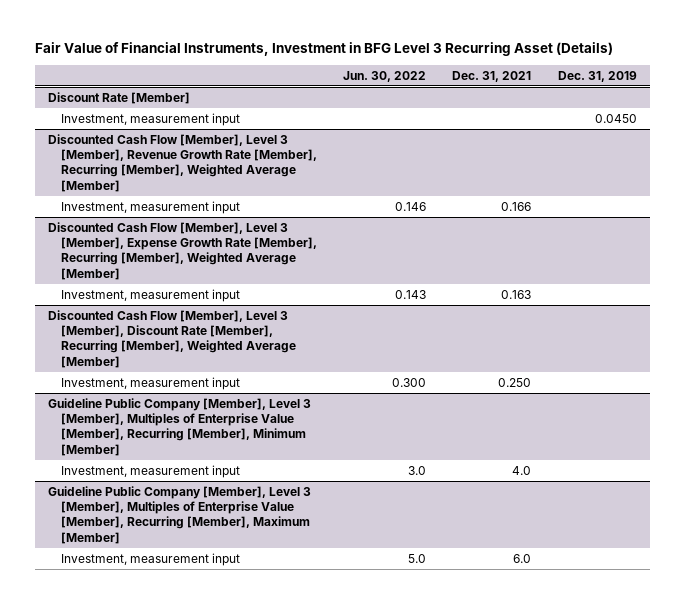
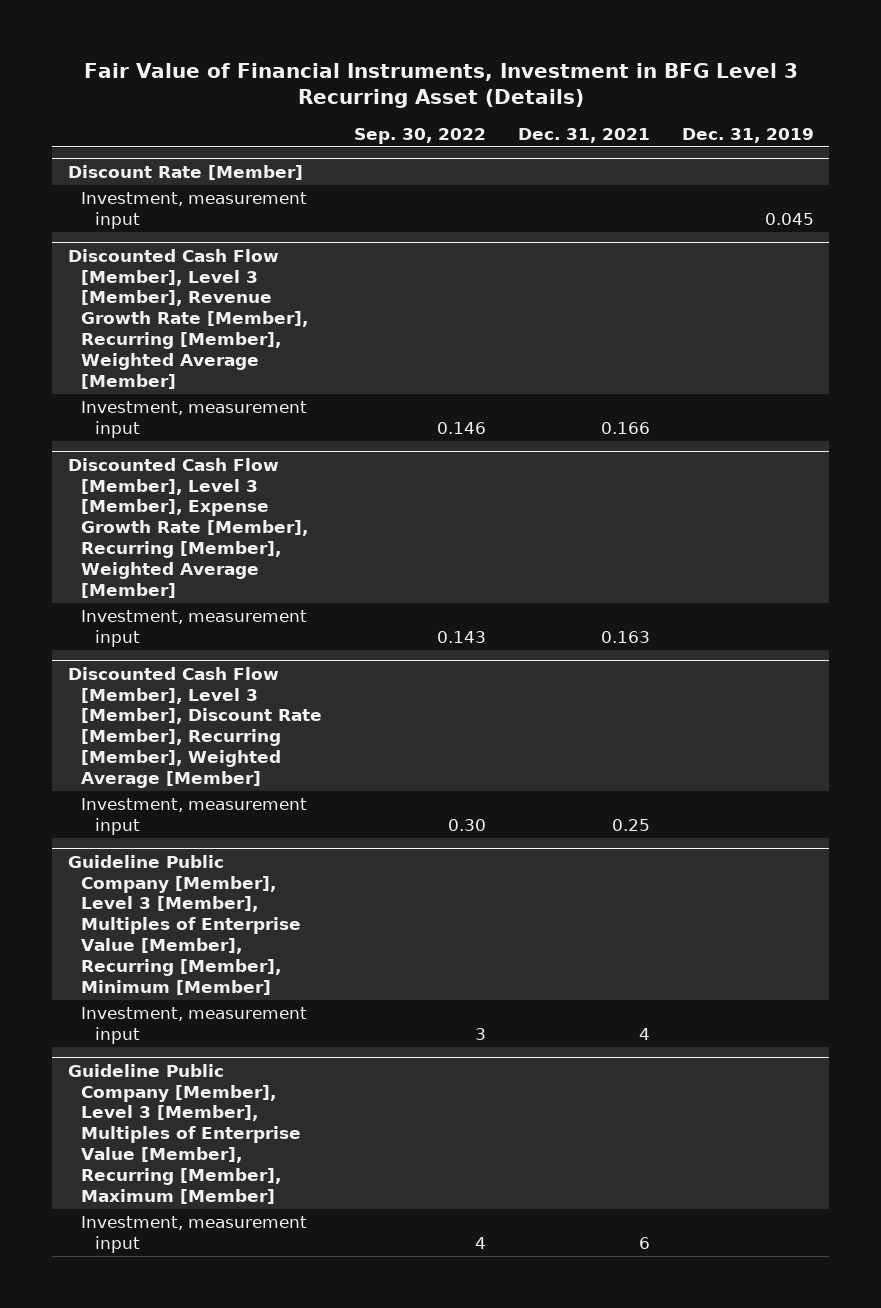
[343,70,427,82] Jun. 30, 2022 -> none
none -> [354,127,487,144] Sep. 30, 2022
[594,113,637,123] 0.0450 -> [764,213,814,226] 0.045
[498,377,532,387] 0.250 -> [611,819,650,832] 0.25
[512,465,532,475] 4.0 -> [638,1028,650,1041] 4
[513,553,532,563] 6.0 -> [638,1237,650,1250] 6

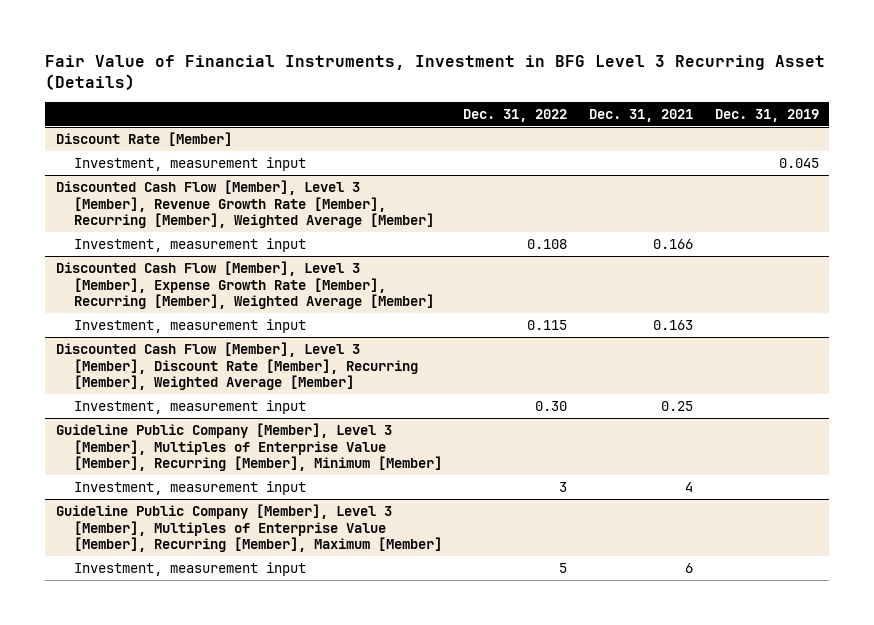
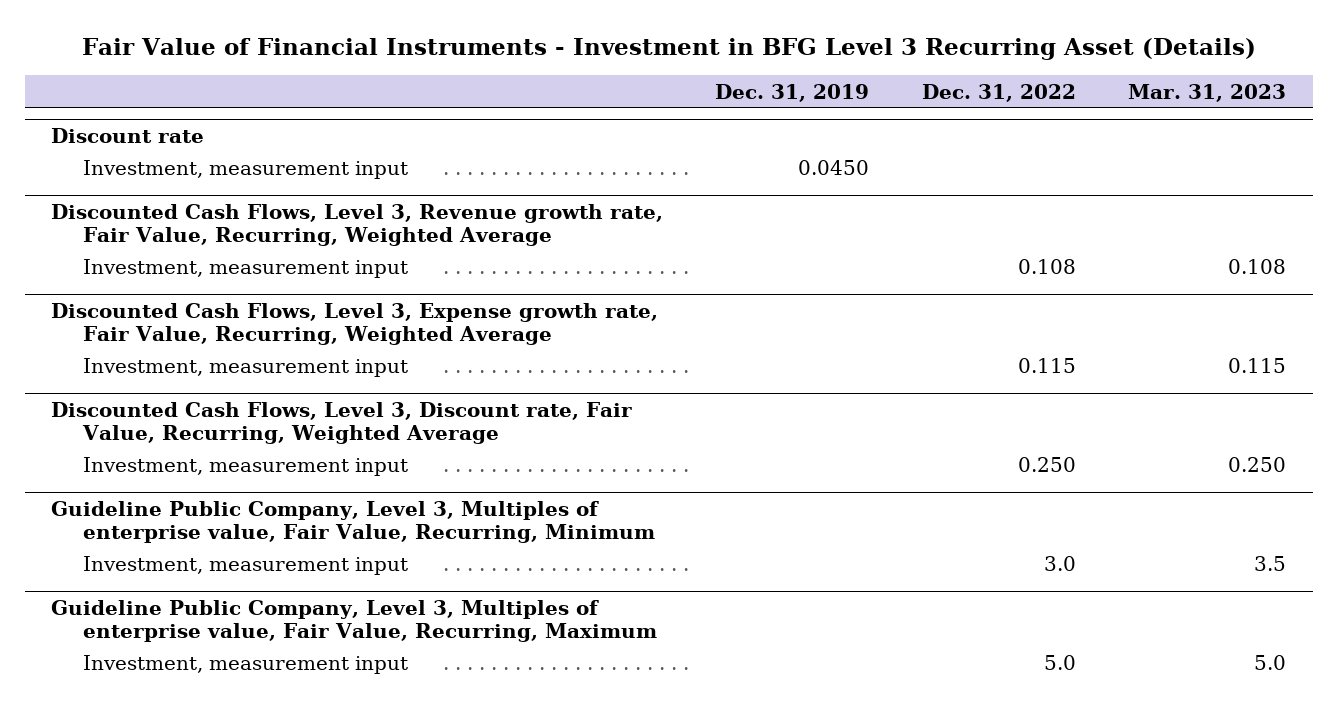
[44,54,825,91] Fair Value of Financial Instruments, Investment in BFG Level 3 Recurring Asset (Details) -> [81,38,1256,61] Fair Value of Financial Instruments - Investment in BFG Level 3 Recurring Asset (Details)
[588,109,693,123] Dec. 31, 2021 -> none
none -> [1128,83,1287,102] Mar. 31, 2023
[55,131,232,146] Discount Rate [Member] -> [50,127,204,143] Discount rate
[778,157,819,168] 0.045 -> [798,160,870,176] 0.0450
[55,179,434,229] Discounted Cash Flow [Member], Level 3 [Member], Revenue Growth Rate [Member], Recurring [Member], Weighted Average [Member] -> [50,203,663,246] Discounted Cash Flows, Level 3, Revenue growth rate, Fair Value, Recurring, Weighted Average
[55,260,434,310] Discounted Cash Flow [Member], Level 3 [Member], Expense Growth Rate [Member], Recurring [Member], Weighted Average [Member] -> [50,302,658,345] Discounted Cash Flows, Level 3, Expense growth rate, Fair Value, Recurring, Weighted Average
[55,341,418,391] Discounted Cash Flow [Member], Level 3 [Member], Discount Rate [Member], Recurring [Member], Weighted Average [Member] -> [50,401,632,444] Discounted Cash Flows, Level 3, Discount rate, Fair Value, Recurring, Weighted Average
[535,400,568,411] 0.30 -> [1017,457,1076,473] 0.250
[55,422,442,472] Guideline Public Company [Member], Level 3 [Member], Multiples of Enterprise Value [Member], Recurring [Member], Minimum [Member] -> [50,500,655,543] Guideline Public Company, Level 3, Multiples of enterprise value, Fair Value, Recurring, Minimum
[559,481,568,492] 3 -> [1043,556,1076,572] 3.0
[55,503,442,553] Guideline Public Company [Member], Level 3 [Member], Multiples of Enterprise Value [Member], Recurring [Member], Maximum [Member] -> [50,599,657,642] Guideline Public Company, Level 3, Multiples of enterprise value, Fair Value, Recurring, Maximum
[559,562,568,573] 5 -> [1043,655,1076,671] 5.0

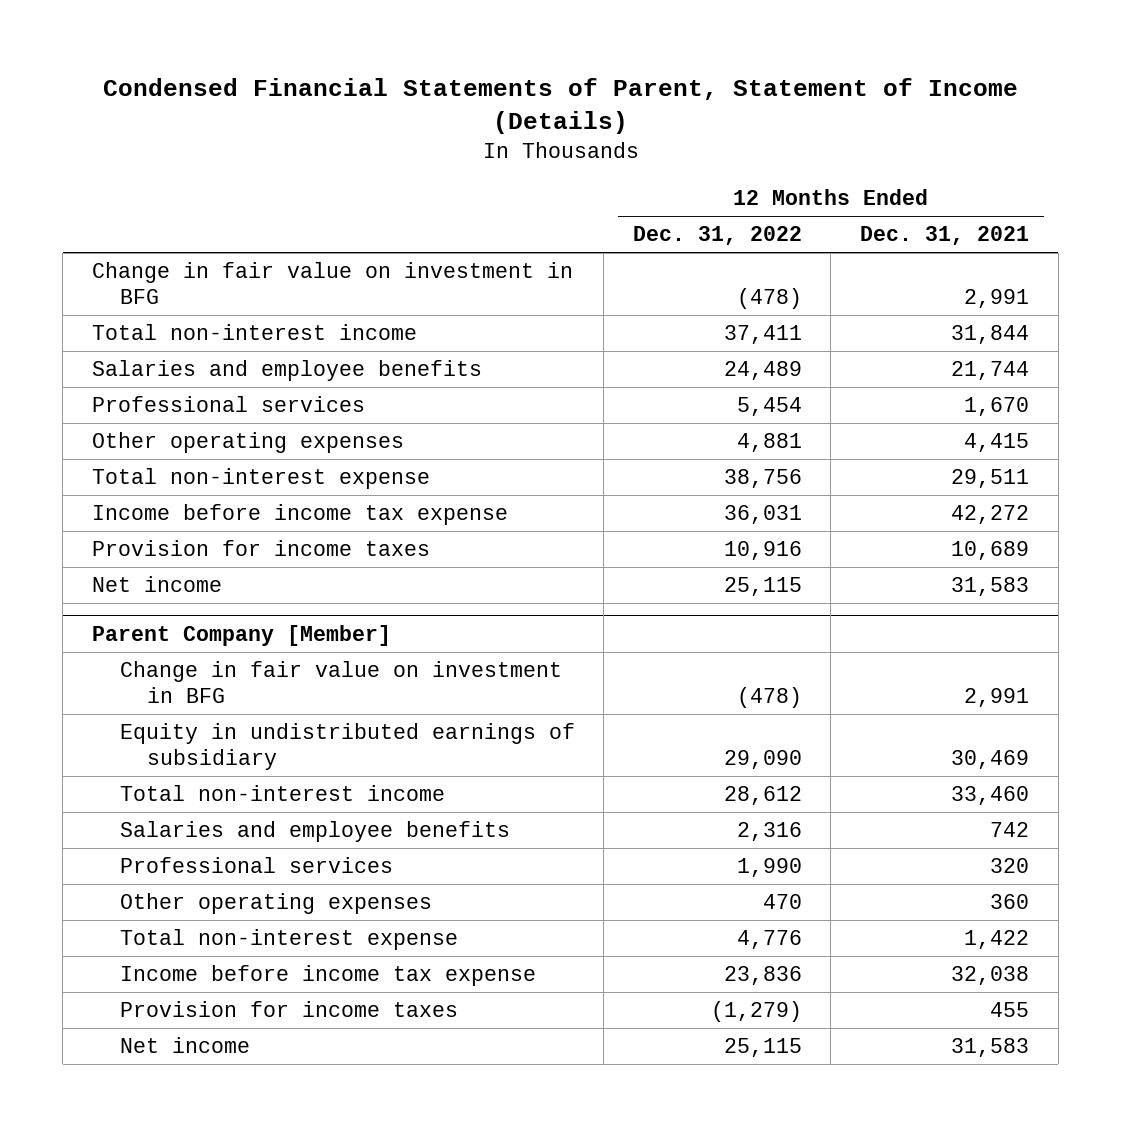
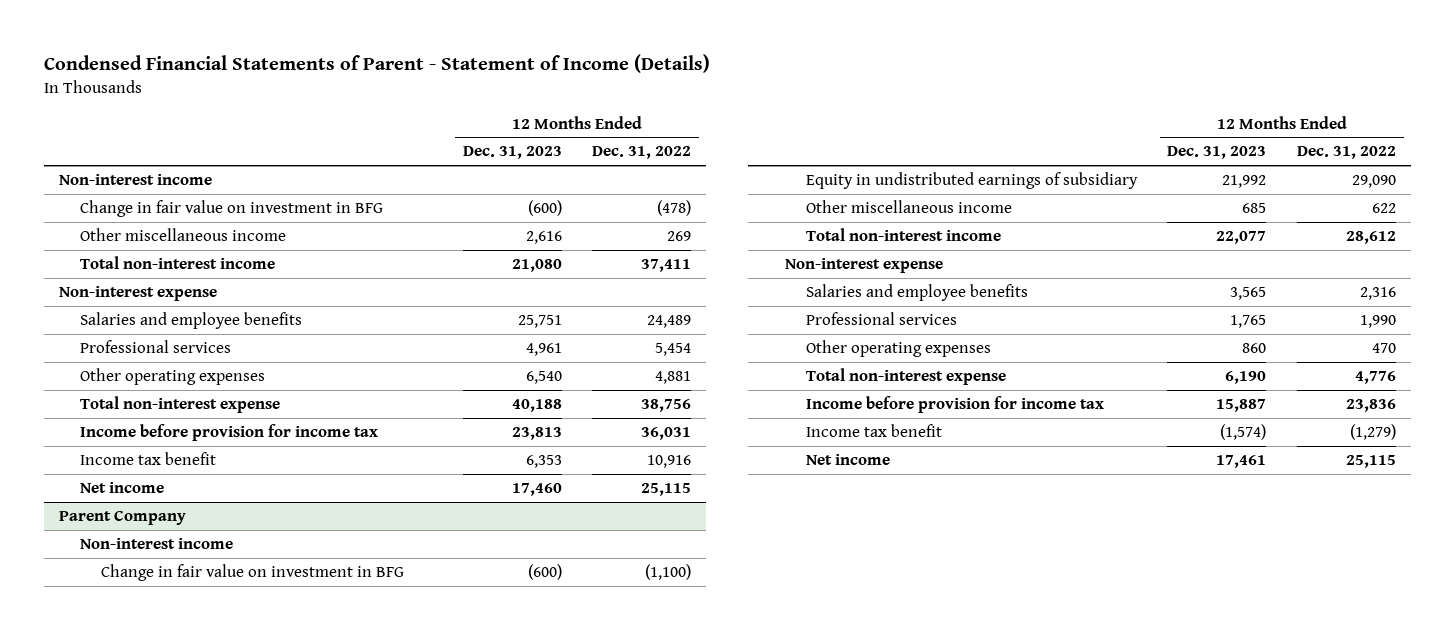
[102,78,1018,135] Condensed Financial Statements of Parent, Statement of Income (Details) -> [43,53,710,73] Condensed Financial Statements of Parent - Statement of Income (Details)
[860,226,1030,246] Dec. 31, 2021 -> none
none -> [462,146,562,160] Dec. 31, 2023
none -> [58,174,212,186] Non-interest income
none -> [80,228,287,242] Other miscellaneous income
none -> [58,286,217,302] Non-interest expense
[92,504,509,526] Income before income tax expense -> [80,424,379,442] Income before provision for income tax
[92,540,431,557] Provision for income taxes -> [80,452,217,466] Income tax benefit
[92,625,392,647] Parent Company [Member] -> [58,510,186,526] Parent Company
none -> [80,538,234,550] Non-interest income
[736,687,802,709] (478) -> [645,564,692,581] (1,100)
none -> [805,200,1012,214] Other miscellaneous income
none -> [784,258,943,274] Non-interest expense
[119,965,536,987] Income before income tax expense -> [805,396,1104,414] Income before provision for income tax
[119,1001,458,1018] Provision for income taxes -> [805,424,942,438] Income tax benefit

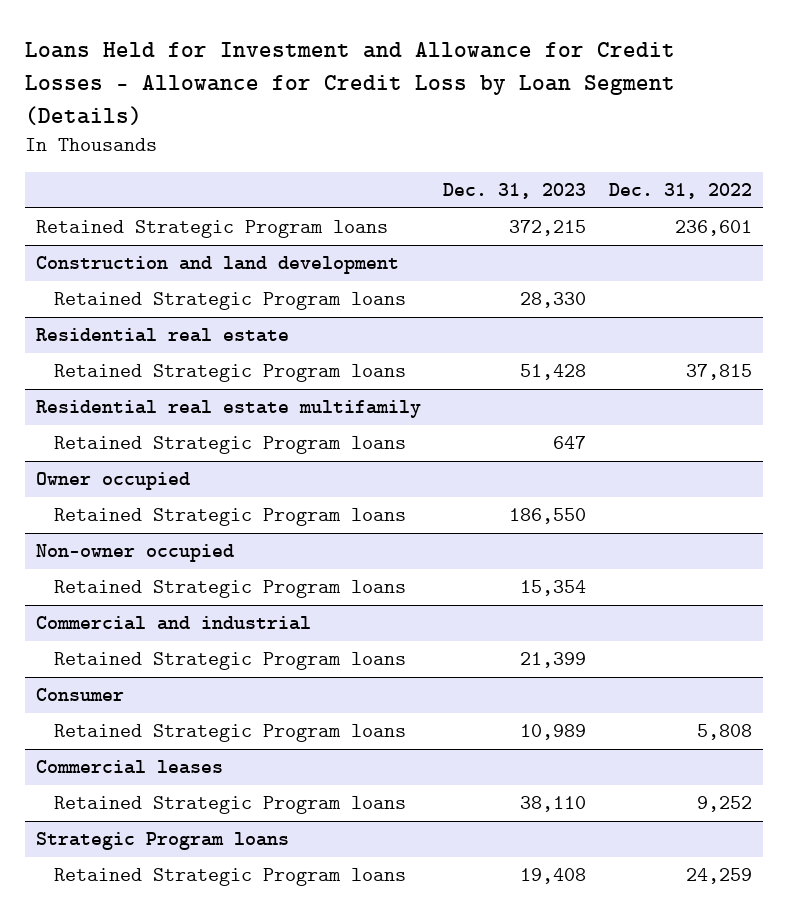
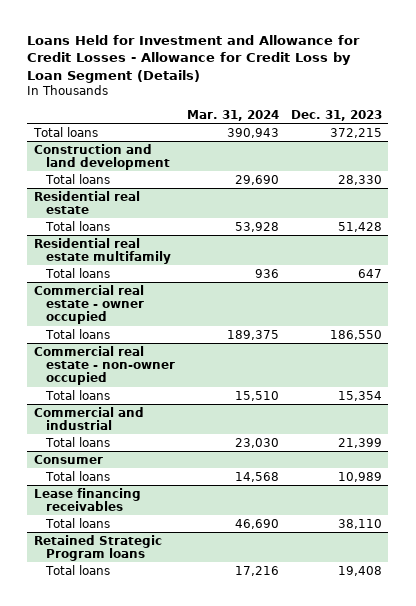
[608,183,752,200] Dec. 31, 2022 -> none
none -> [186,110,279,122] Mar. 31, 2024
[35,220,388,239] Retained Strategic Program loans -> [32,126,98,137] Total loans
[53,292,406,311] Retained Strategic Program loans -> [44,173,110,184] Total loans
[53,364,406,383] Retained Strategic Program loans -> [44,220,110,231] Total loans
[53,436,406,455] Retained Strategic Program loans -> [44,267,110,278] Total loans
[35,472,190,491] Owner occupied -> [33,284,144,325] Commercial real estate - owner occupied
[53,508,406,527] Retained Strategic Program loans -> [44,328,110,339] Total loans
[35,544,234,563] Non-owner occupied -> [33,345,175,386] Commercial real estate - non-owner occupied
[53,580,406,599] Retained Strategic Program loans -> [44,389,110,400] Total loans
[53,652,406,671] Retained Strategic Program loans -> [44,436,110,447] Total loans
[35,760,223,775] Commercial leases -> none
[53,724,406,743] Retained Strategic Program loans -> [44,470,110,481] Total loans
none -> [33,487,141,511] Lease financing receivables
[53,796,406,815] Retained Strategic Program loans -> [44,517,110,528] Total loans
[35,832,289,851] Strategic Program loans -> [33,534,162,561] Retained Strategic Program loans
[53,868,406,887] Retained Strategic Program loans -> [44,564,110,575] Total loans

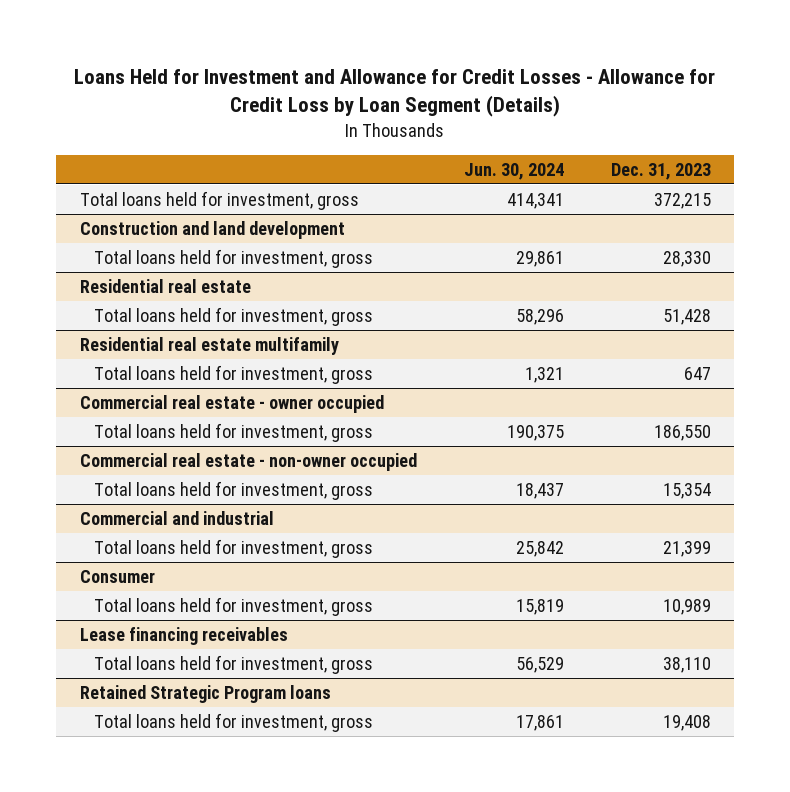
[186,110,279,122] Mar. 31, 2024 -> none
none -> [463,162,564,180] Jun. 30, 2024
[32,126,98,137] Total loans -> [79,191,359,211] Total loans held for investment, gross
[44,173,110,184] Total loans -> [93,249,373,269] Total loans held for investment, gross
[44,220,110,231] Total loans -> [93,307,373,327] Total loans held for investment, gross
[44,267,110,278] Total loans -> [93,365,373,385] Total loans held for investment, gross
[44,328,110,339] Total loans -> [93,423,373,443] Total loans held for investment, gross
[44,389,110,400] Total loans -> [93,481,373,501] Total loans held for investment, gross
[44,436,110,447] Total loans -> [93,539,373,559] Total loans held for investment, gross
[44,470,110,481] Total loans -> [93,597,373,617] Total loans held for investment, gross
[44,517,110,528] Total loans -> [93,655,373,675] Total loans held for investment, gross
[44,564,110,575] Total loans -> [93,713,373,733] Total loans held for investment, gross

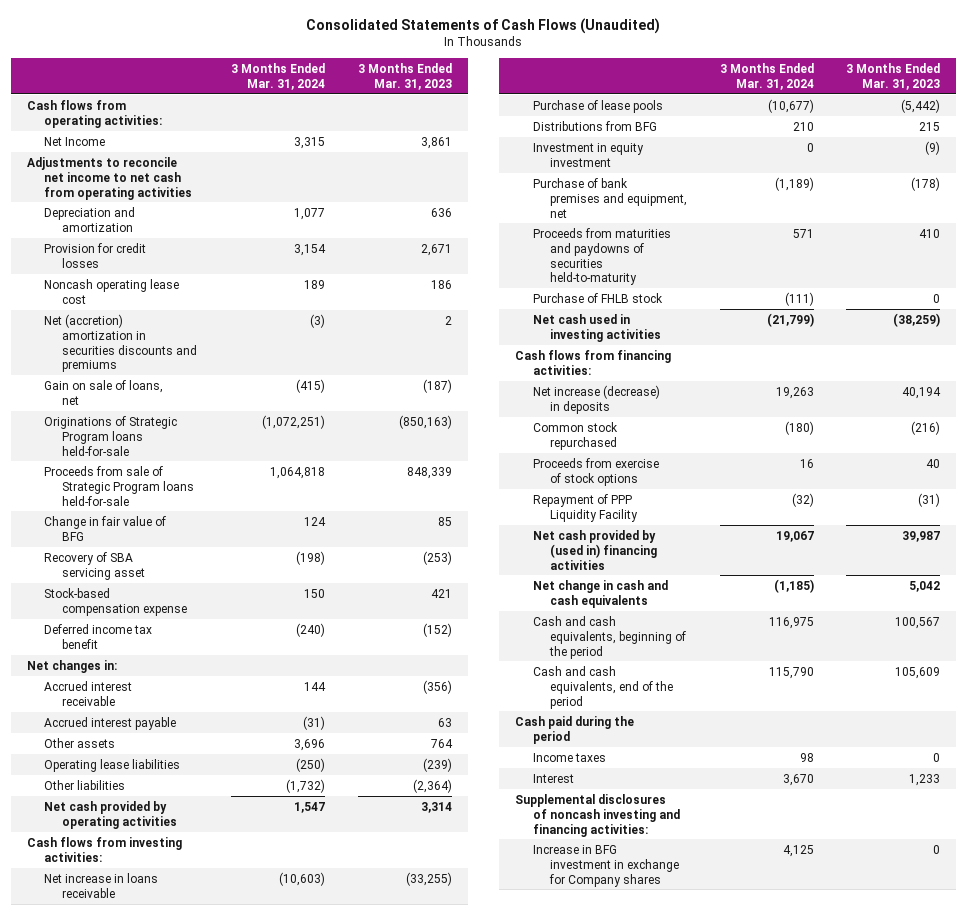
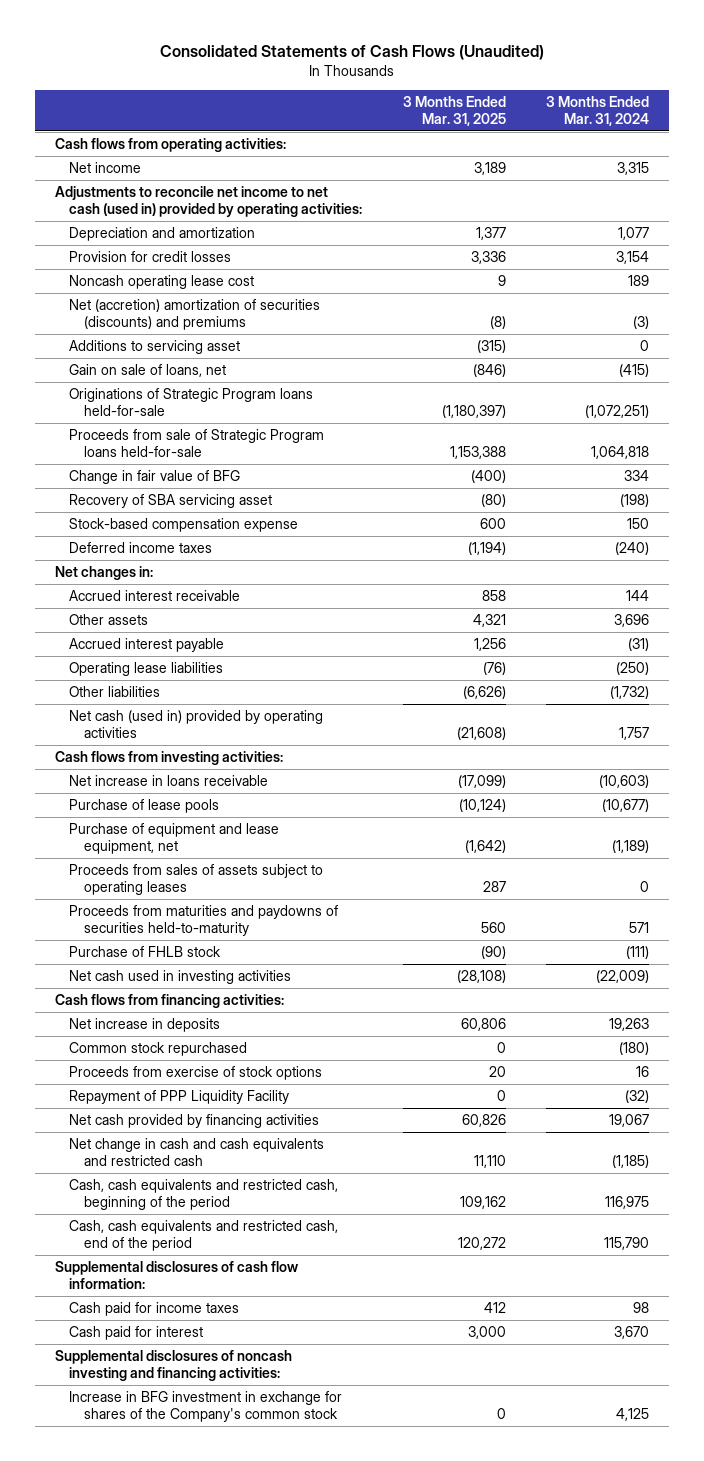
[357,62,452,90] 3 Months Ended Mar. 31, 2023 -> none
none -> [402,95,506,127] 3 Months Ended Mar. 31, 2025
[44,136,106,146] Net Income -> [69,162,142,174] Net income
[26,156,193,200] Adjustments to reconcile net income to net cash from operating activities -> [55,186,363,218] Adjustments to reconcile net income to net cash (used in) provided by operating activities:
[44,313,198,373] Net (accretion) amortization in securities discounts and premiums -> [69,299,321,331] Net (accretion) amortization of securities (discounts) and premiums
none -> [69,340,241,355] Additions to servicing asset
[304,516,327,526] 124 -> [623,470,649,482] 334
[44,623,153,649] Deferred income tax benefit -> [69,542,213,554] Deferred income taxes
[44,716,177,730] Accrued interest payable -> [69,638,225,653] Accrued interest payable
[44,800,178,829] Net cash provided by operating activities -> [69,710,324,739] Net cash (used in) provided by operating activities
[294,801,326,813] 1,547 -> [618,727,649,741] 1,757
[532,120,657,131] Distributions from BFG -> none
[532,142,644,167] Investment in equity investment -> none
[532,177,688,218] Purchase of bank premises and equipment, net -> [69,823,280,855] Purchase of equipment and lease equipment, net
none -> [69,864,324,896] Proceeds from sales of assets subject to operating leases
[766,312,814,327] (21,799) -> [595,970,649,984] (22,009)
[532,384,660,414] Net increase (decrease) in deposits -> [69,1018,221,1033] Net increase in deposits
[514,715,634,744] Cash paid during the period -> none
[532,529,658,570] Net cash provided by (used in) financing activities -> [69,1114,320,1129] Net cash provided by financing activities
[532,579,668,608] Net change in cash and cash equivalents -> [69,1138,325,1167] Net change in cash and cash equivalents and restricted cash
[532,615,687,659] Cash and cash equivalents, beginning of the period -> [69,1179,339,1211] Cash, cash equivalents and restricted cash, beginning of the period
[532,665,674,709] Cash and cash equivalents, end of the period -> [69,1220,339,1252] Cash, cash equivalents and restricted cash, end of the period
none -> [55,1261,300,1290] Supplemental disclosures of cash flow information:
[532,752,606,762] Income taxes -> [69,1302,240,1317] Cash paid for income taxes
[532,773,574,783] Interest -> [69,1326,204,1341] Cash paid for interest
[532,844,680,887] Increase in BFG investment in exchange for Company shares -> [69,1391,343,1423] Increase in BFG investment in exchange for shares of the Company's common stock

